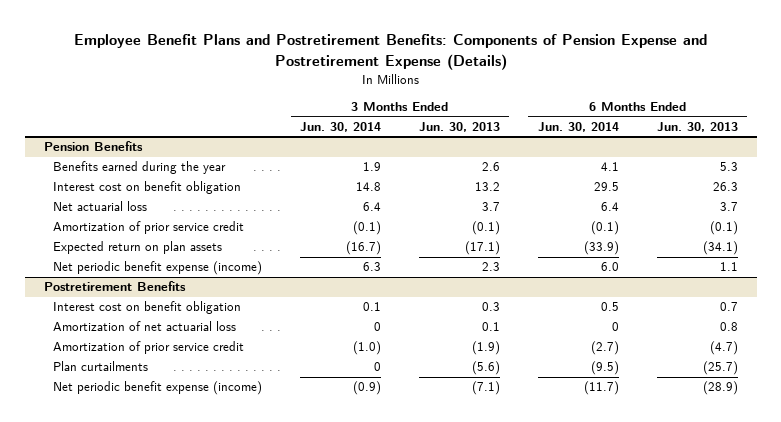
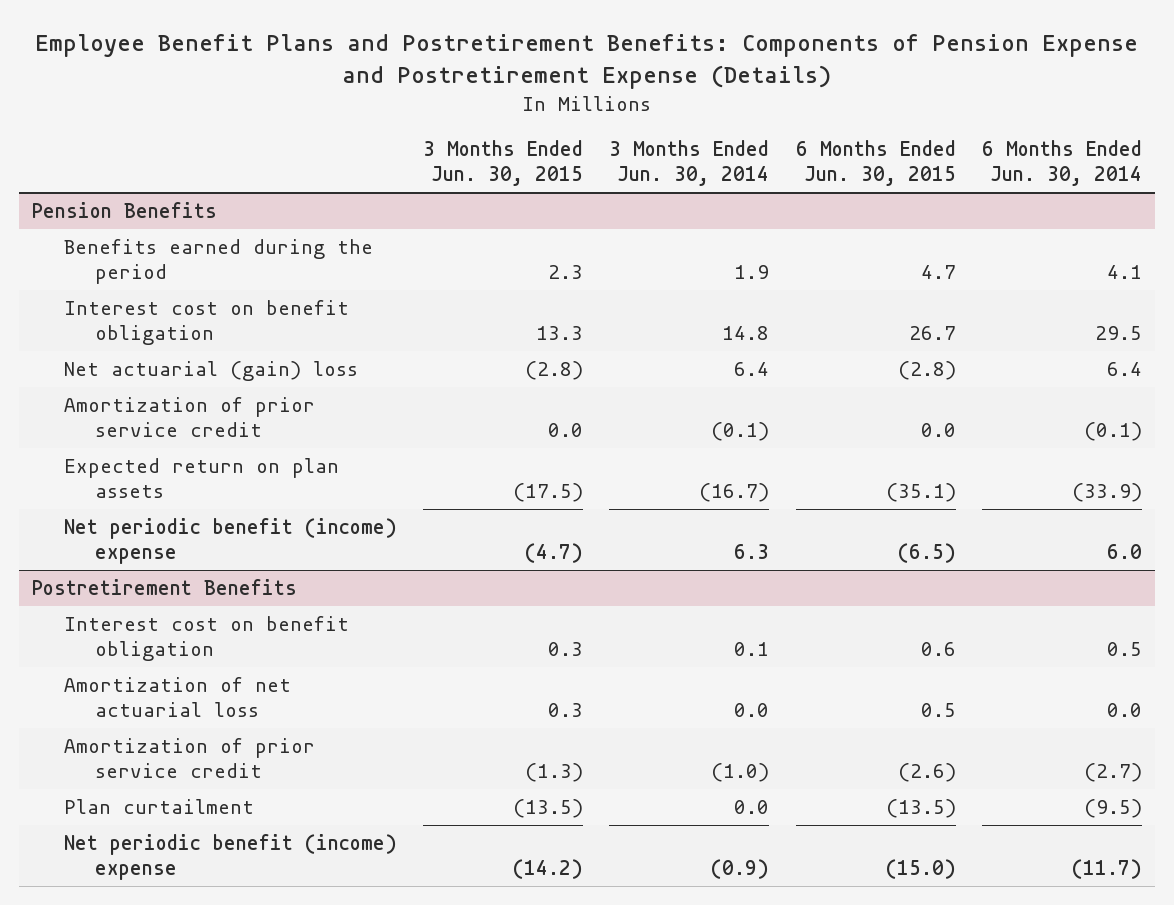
[419,122,501,133] Jun. 30, 2013 -> none
[656,122,738,133] Jun. 30, 2013 -> none
none -> [423,140,584,187] 3 Months Ended Jun. 30, 2015
none -> [795,140,956,187] 6 Months Ended Jun. 30, 2015
[53,161,227,175] Benefits earned during the year -> [63,238,373,285] Benefits earned during the period
[53,201,148,212] Net actuarial loss -> [63,360,358,381] Net actuarial (gain) loss
[53,261,263,276] Net periodic benefit expense (income) -> [63,517,397,565] Net periodic benefit (income) expense
[374,322,382,332] 0 -> [734,703,770,718] 0.0
[611,322,619,332] 0 -> [1107,703,1143,718] 0.0
[53,361,149,372] Plan curtailments -> [63,798,254,814] Plan curtailment
[374,362,382,372] 0 -> [734,799,770,814] 0.0
[53,381,263,396] Net periodic benefit expense (income) -> [63,833,397,881] Net periodic benefit (income) expense

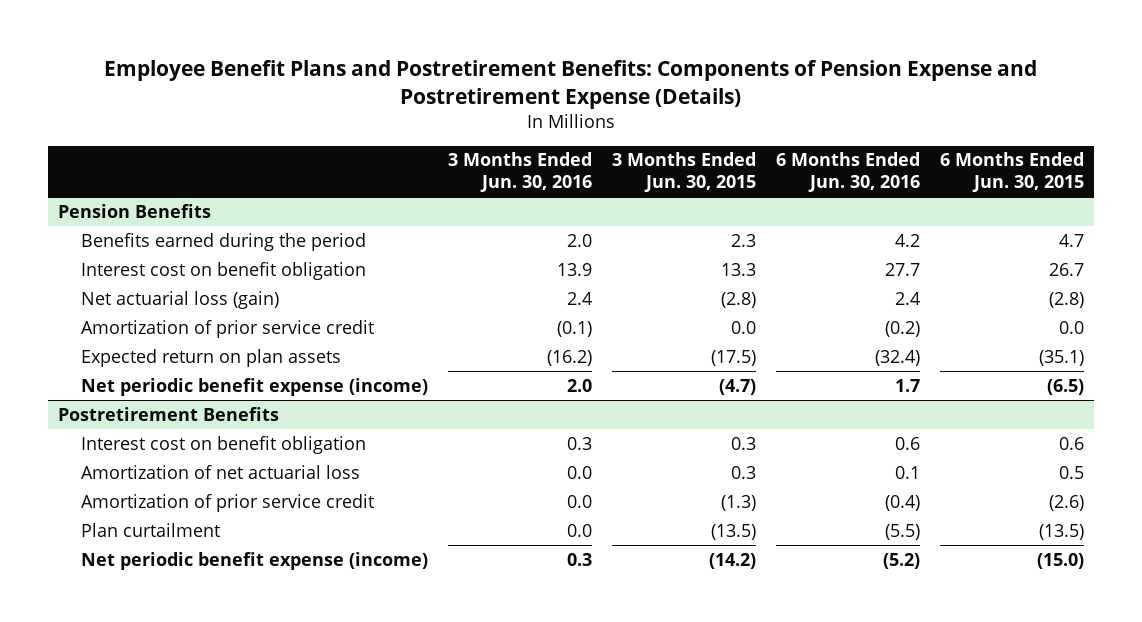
[609,140,770,187] 3 Months Ended Jun. 30, 2014 -> none
[982,140,1143,187] 6 Months Ended Jun. 30, 2014 -> none
none -> [448,152,593,193] 3 Months Ended Jun. 30, 2016
none -> [776,152,921,193] 6 Months Ended Jun. 30, 2016
[63,360,358,381] Net actuarial (gain) loss -> [81,290,280,309] Net actuarial loss (gain)
[63,517,397,565] Net periodic benefit (income) expense -> [81,377,429,396] Net periodic benefit expense (income)
[63,833,397,881] Net periodic benefit (income) expense -> [81,551,429,570] Net periodic benefit expense (income)

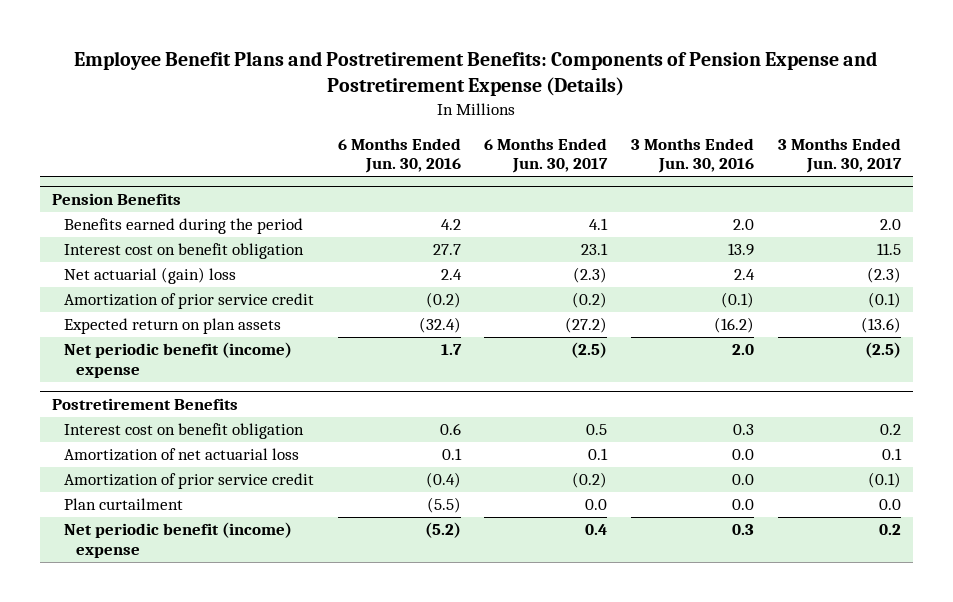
[612,152,757,193] 3 Months Ended Jun. 30, 2015 -> none
[940,152,1085,193] 6 Months Ended Jun. 30, 2015 -> none
none -> [484,137,609,174] 6 Months Ended Jun. 30, 2017
none -> [777,137,902,174] 3 Months Ended Jun. 30, 2017
[81,290,280,309] Net actuarial loss (gain) -> [64,267,237,285] Net actuarial (gain) loss
[81,377,429,396] Net periodic benefit expense (income) -> [64,342,293,378] Net periodic benefit (income) expense
[81,551,429,570] Net periodic benefit expense (income) -> [64,522,293,558] Net periodic benefit (income) expense

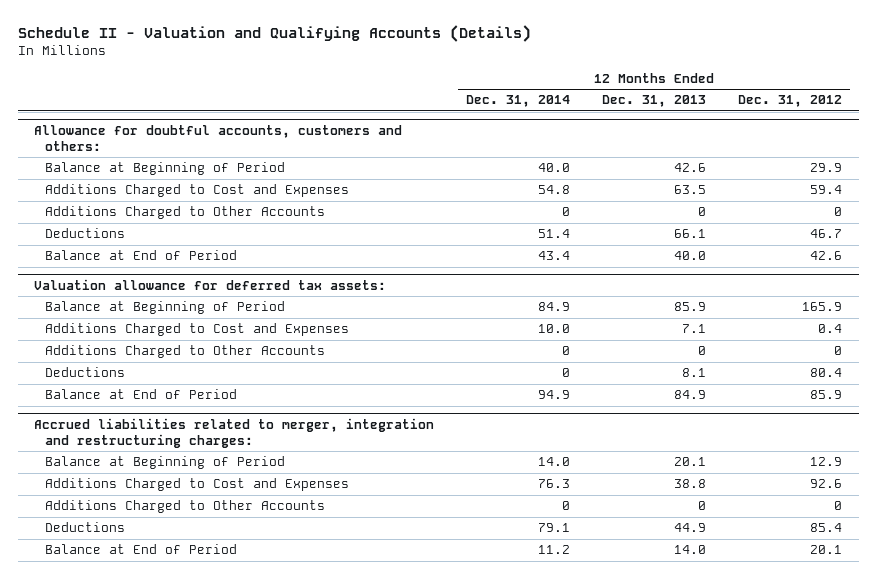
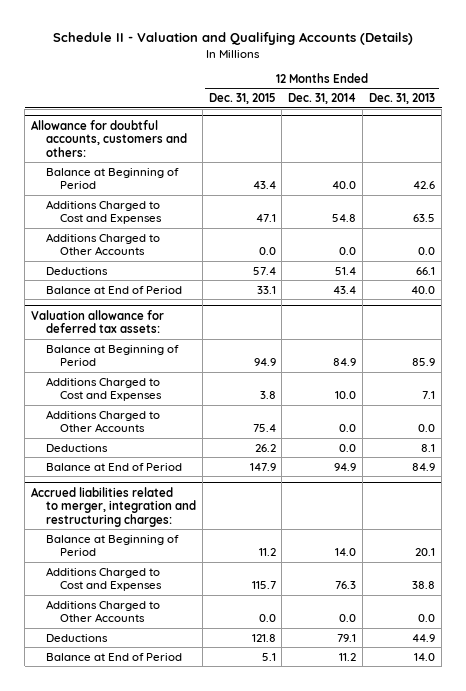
[738,95,843,108] Dec. 31, 2012 -> none
none -> [208,93,276,105] Dec. 31, 2015
[562,207,571,217] 0 -> [339,247,357,256] 0.0
[698,207,707,217] 0 -> [418,247,436,256] 0.0
[562,346,571,356] 0 -> [339,424,357,433] 0.0
[698,346,707,356] 0 -> [418,424,436,433] 0.0
[562,368,571,378] 0 -> [339,443,357,452] 0.0
[562,501,571,511] 0 -> [339,614,357,623] 0.0
[698,501,707,511] 0 -> [418,614,436,623] 0.0

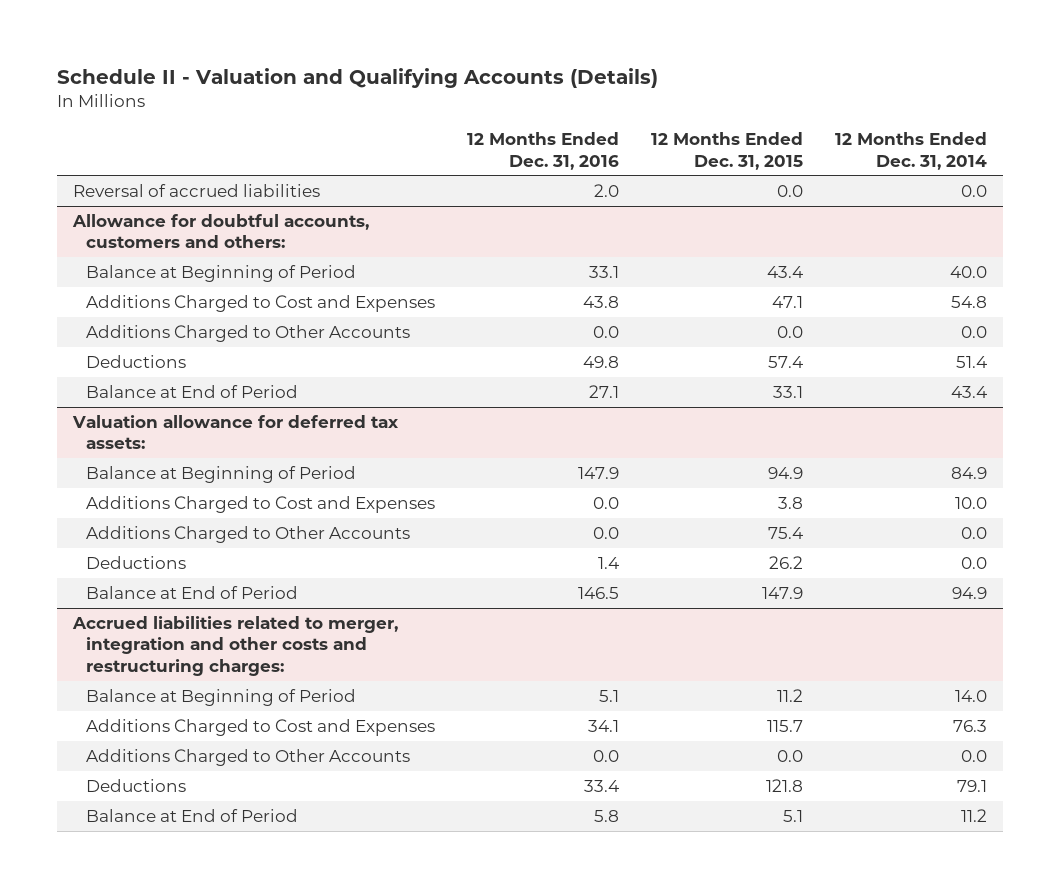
[369,93,436,105] Dec. 31, 2013 -> none
none -> [466,132,619,170] 12 Months Ended Dec. 31, 2016
none -> [72,183,320,197] Reversal of accrued liabilities
[30,486,196,527] Accrued liabilities related to merger, integration and restructuring charges: -> [71,615,398,676] Accrued liabilities related to merger, integration and other costs and restructuring charges:

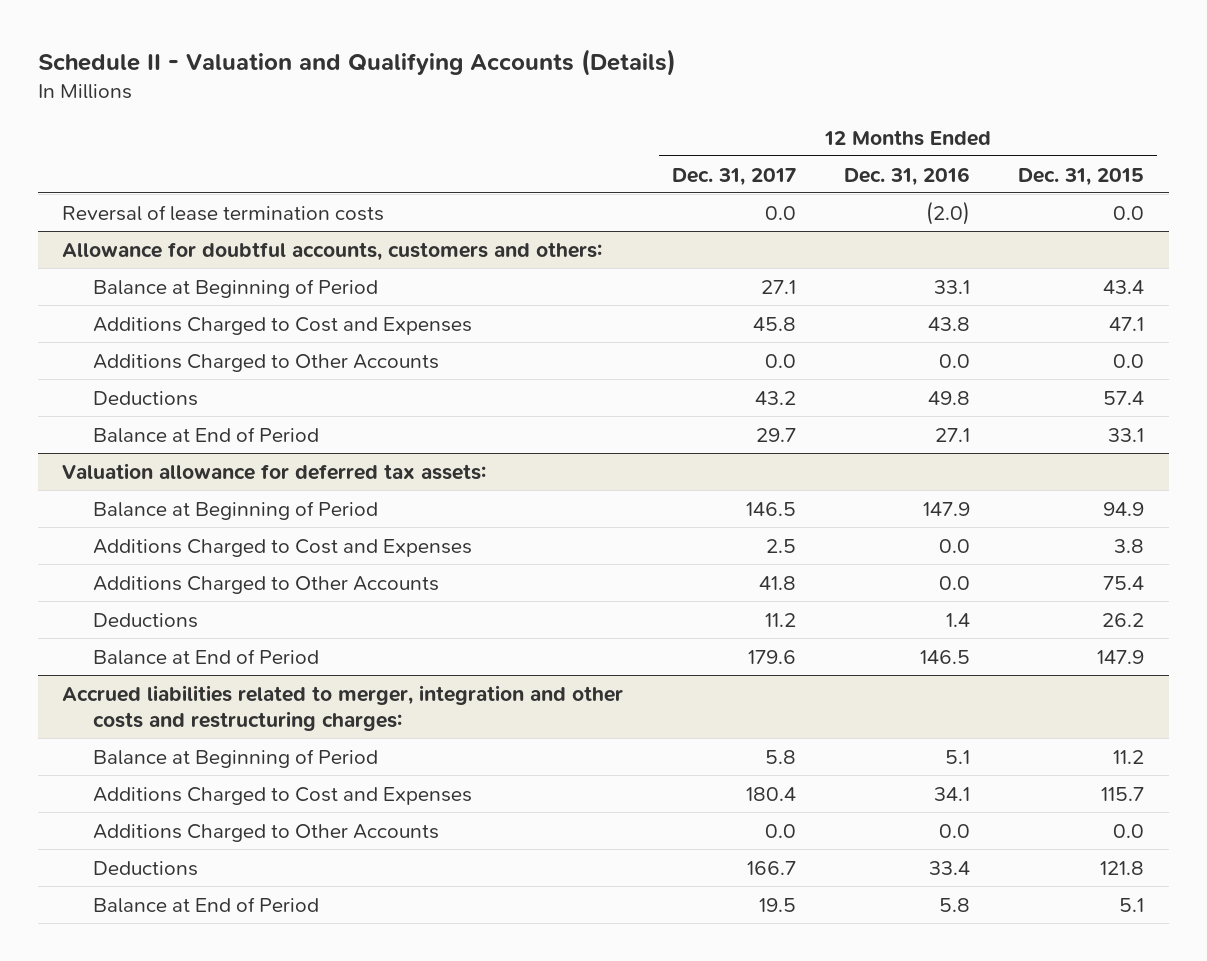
[835,132,988,170] 12 Months Ended Dec. 31, 2014 -> none
none -> [671,167,796,186] Dec. 31, 2017
[72,183,320,197] Reversal of accrued liabilities -> [62,204,385,221] Reversal of lease termination costs
[593,183,619,197] 2.0 -> [925,200,970,225] (2.0)

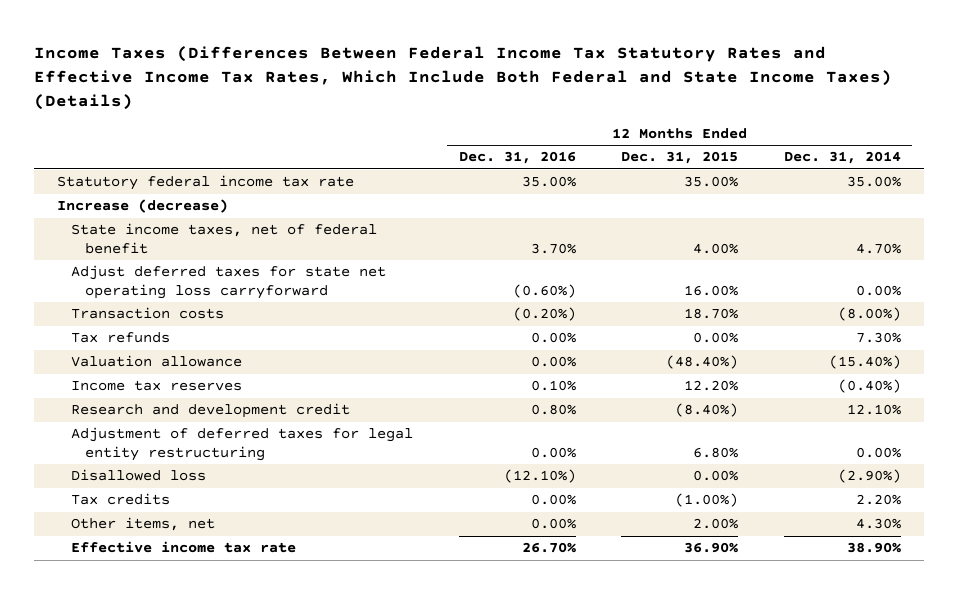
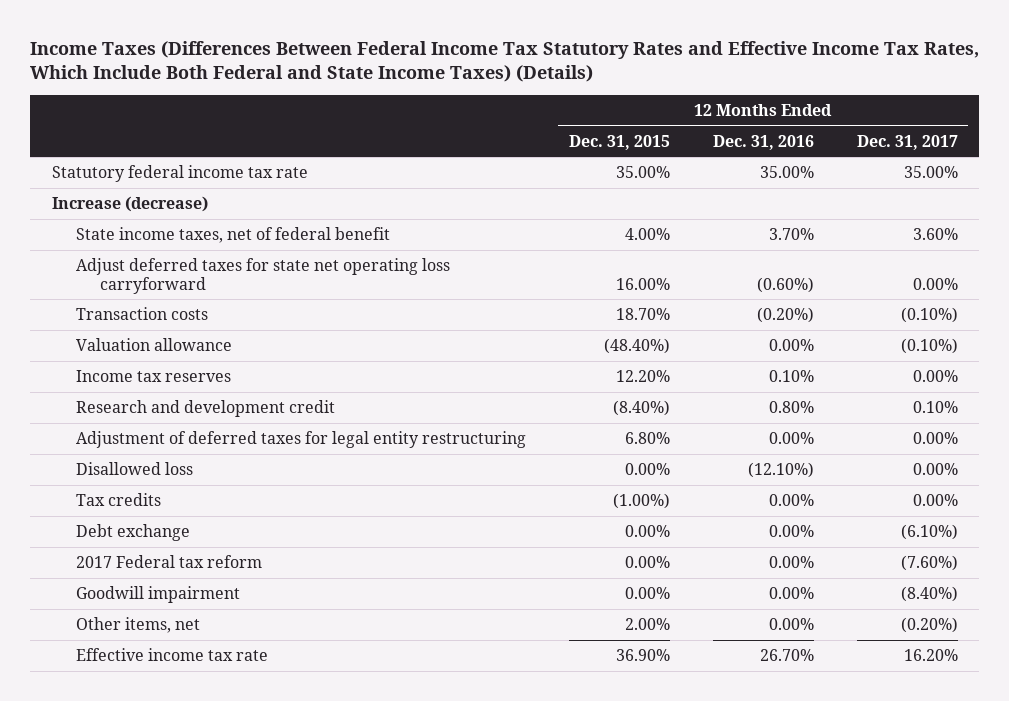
[783,151,901,165] Dec. 31, 2014 -> none
none -> [856,134,958,150] Dec. 31, 2017
[70,332,170,344] Tax refunds -> none
none -> [75,523,190,541] Debt exchange
none -> [75,554,262,568] 2017 Federal tax reform
none -> [75,585,240,603] Goodwill impairment

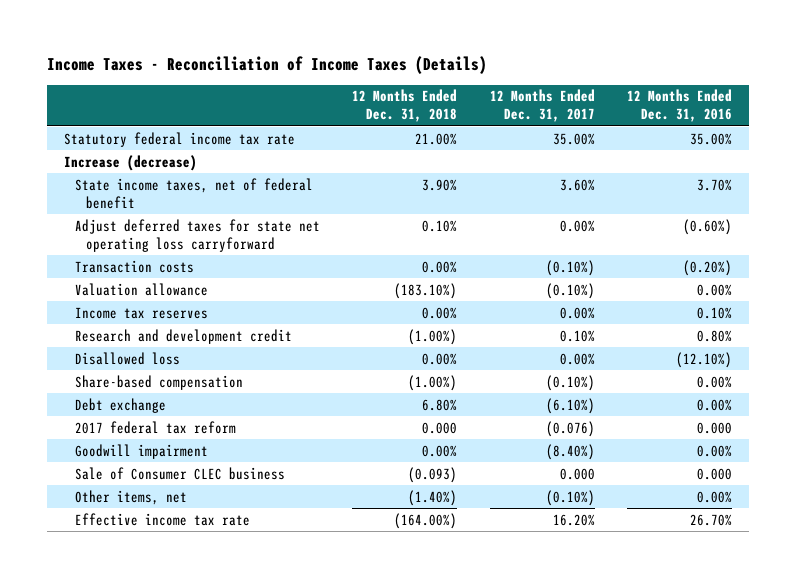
[30,40,980,83] Income Taxes (Differences Between Federal Income Tax Statutory Rates and Effective Income Tax Rates, Which Include Both Federal and State Income Taxes) (Details) -> [47,56,488,75] Income Taxes - Reconciliation of Income Taxes (Details)
[568,134,670,150] Dec. 31, 2015 -> none
none -> [352,89,458,123] 12 Months Ended Dec. 31, 2018
[75,430,526,448] Adjustment of deferred taxes for legal entity restructuring -> none
[75,492,161,506] Tax credits -> none
none -> [74,374,243,390] Share-based compensation
[75,554,262,568] 2017 Federal tax reform -> [74,420,236,434] 2017 federal tax reform
[768,555,814,568] 0.00% -> [697,421,733,434] 0.000
[900,554,958,571] (7.60%) -> [545,420,595,437] (0.076)
none -> [74,466,285,480] Sale of Consumer CLEC business
[900,616,958,633] (0.20%) -> [545,489,595,506] (0.10%)

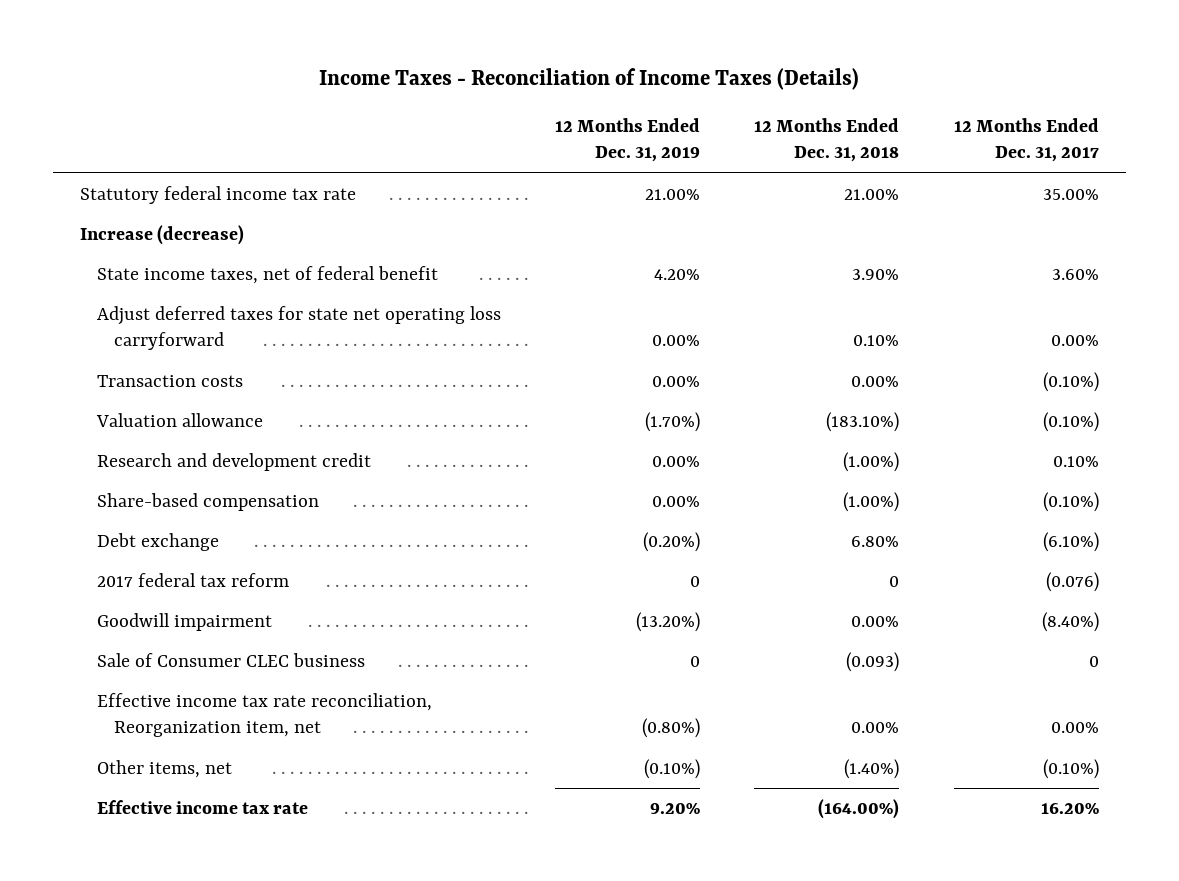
[627,89,733,123] 12 Months Ended Dec. 31, 2016 -> none
none -> [555,118,701,163] 12 Months Ended Dec. 31, 2019
[74,306,208,319] Income tax reserves -> none
[74,351,180,365] Disallowed loss -> none
[422,421,458,434] 0.000 -> [889,576,900,588] 0
[559,467,595,480] 0.000 -> [1088,656,1099,668] 0
none -> [96,693,432,738] Effective income tax rate reconciliation, Reorganization item, net

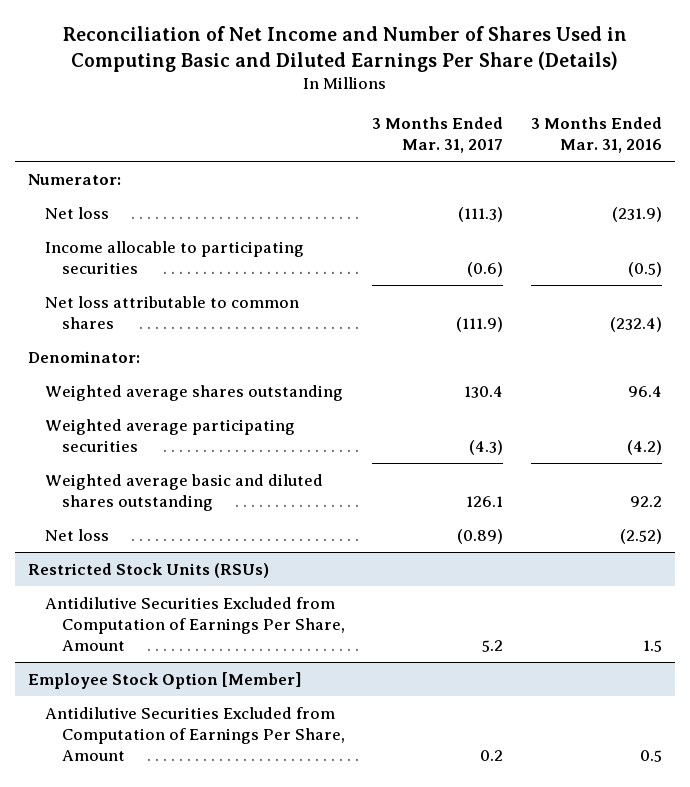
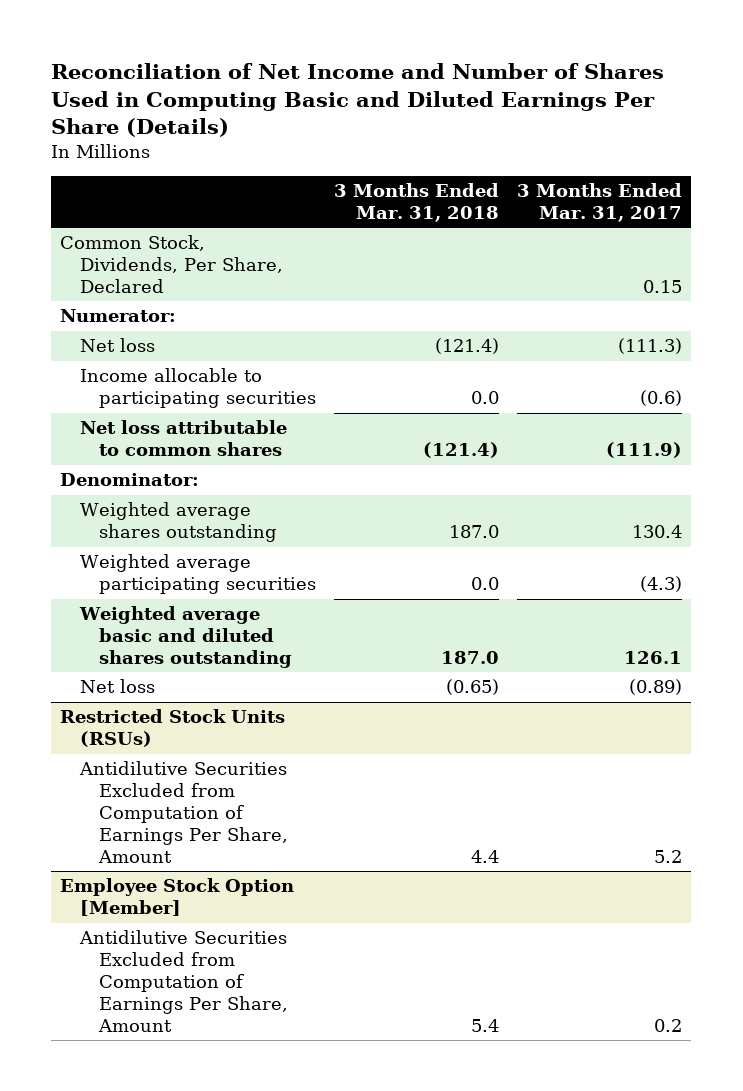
[530,116,662,154] 3 Months Ended Mar. 31, 2016 -> none
none -> [333,183,499,223] 3 Months Ended Mar. 31, 2018
none -> [60,235,283,294] Common Stock, Dividends, Per Share, Declared

